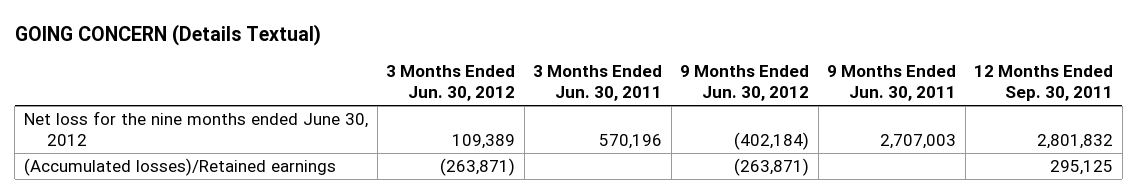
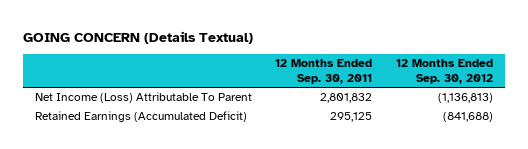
[386,64,516,102] 3 Months Ended Jun. 30, 2012 -> none
[533,64,663,102] 3 Months Ended Jun. 30, 2011 -> none
[680,64,810,102] 9 Months Ended Jun. 30, 2012 -> none
[827,64,957,102] 9 Months Ended Jun. 30, 2011 -> none
none -> [395,59,493,84] 12 Months Ended Sep. 30, 2012
[24,110,369,147] Net loss for the nine months ended June 30, 2012 -> [34,92,252,104] Net Income (Loss) Attributable To Parent
[24,157,337,176] (Accumulated losses)/Retained earnings -> [34,111,247,123] Retained Earnings (Accumulated Deficit)

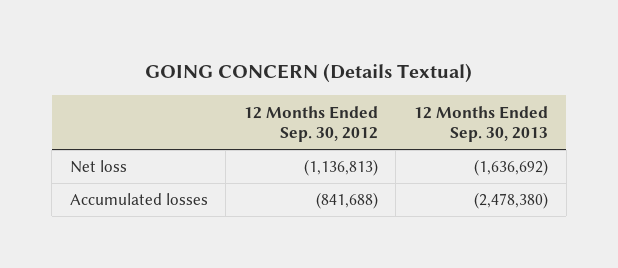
[275,59,373,84] 12 Months Ended Sep. 30, 2011 -> none
none -> [413,105,548,143] 12 Months Ended Sep. 30, 2013
[34,92,252,104] Net Income (Loss) Attributable To Parent -> [69,160,127,174] Net loss
[34,111,247,123] Retained Earnings (Accumulated Deficit) -> [69,193,208,206] Accumulated losses

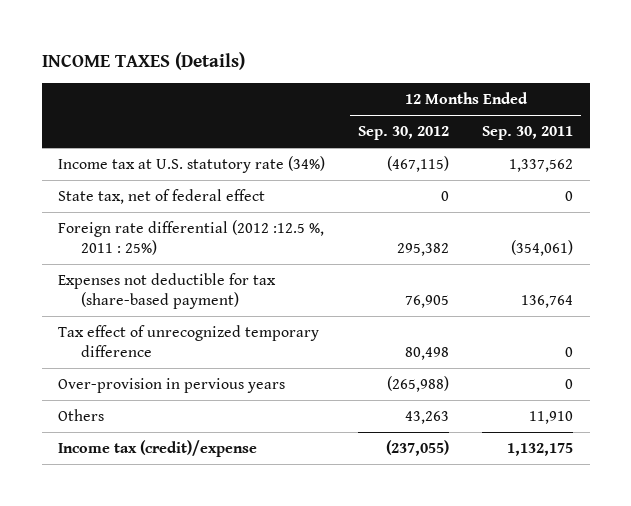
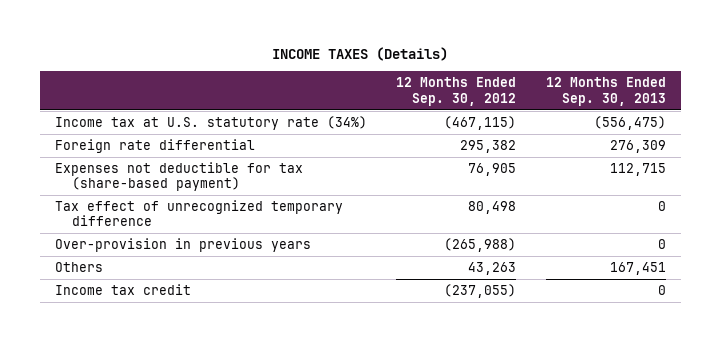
[482,126,574,141] Sep. 30, 2011 -> none
none -> [546,77,667,106] 12 Months Ended Sep. 30, 2013
[58,189,266,205] State tax, net of federal effect -> none
[58,220,325,255] Foreign rate differential (2012 :12.5 %, 2011 : 25%) -> [54,139,255,154] Foreign rate differential
[58,378,286,394] Over-provision in pervious years -> [54,238,311,253] Over-provision in previous years
[58,440,258,458] Income tax (credit)/expense -> [54,284,191,296] Income tax credit

